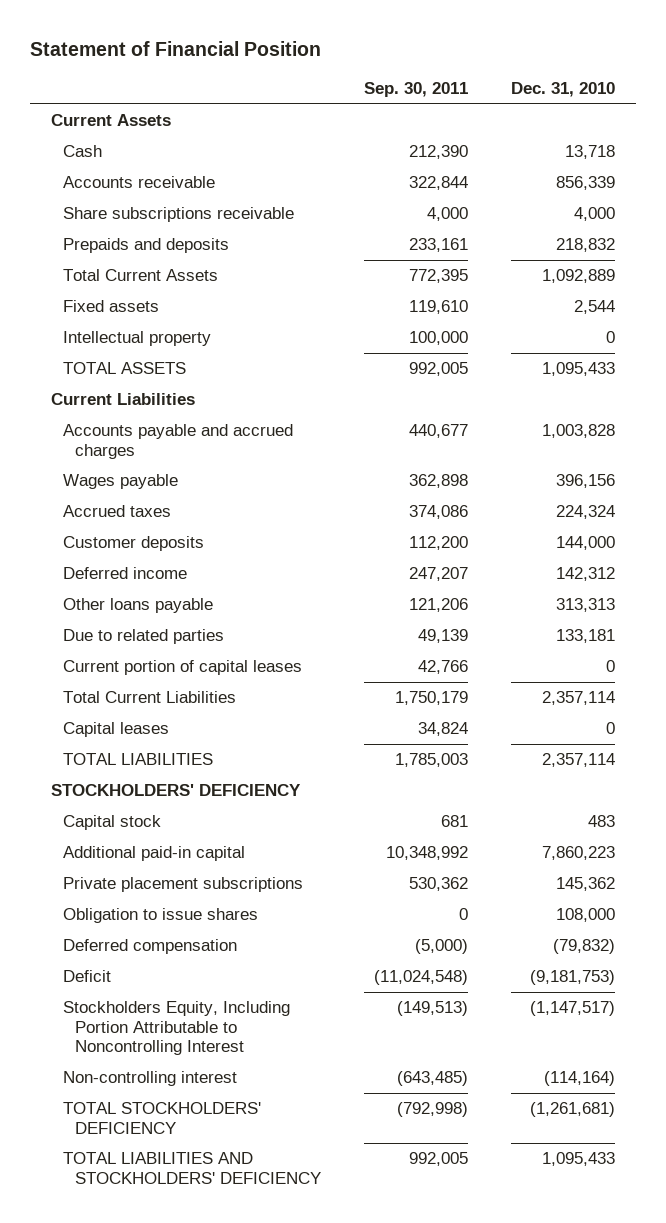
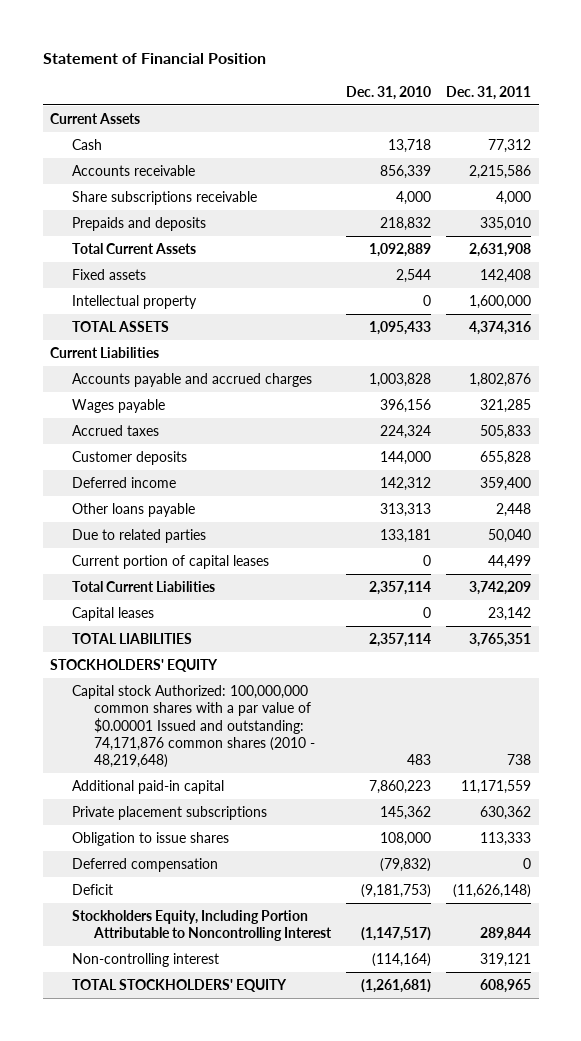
[364,82,469,98] Sep. 30, 2011 -> none
none -> [446,85,532,100] Dec. 31, 2011
[51,784,302,797] STOCKHOLDERS' DEFICIENCY -> [50,659,219,673] STOCKHOLDERS' EQUITY
[63,815,162,831] Capital stock -> [72,685,316,769] Capital stock Authorized: 100,000,000 common shares with a par value of $0.00001 Issued and outstanding: 74,171,876 common shares (2010 - 48,219,648)
[63,1152,322,1184] TOTAL LIABILITIES AND STOCKHOLDERS' DEFICIENCY -> none
[63,1102,262,1134] TOTAL STOCKHOLDERS' DEFICIENCY -> [72,979,288,993] TOTAL STOCKHOLDERS' EQUITY

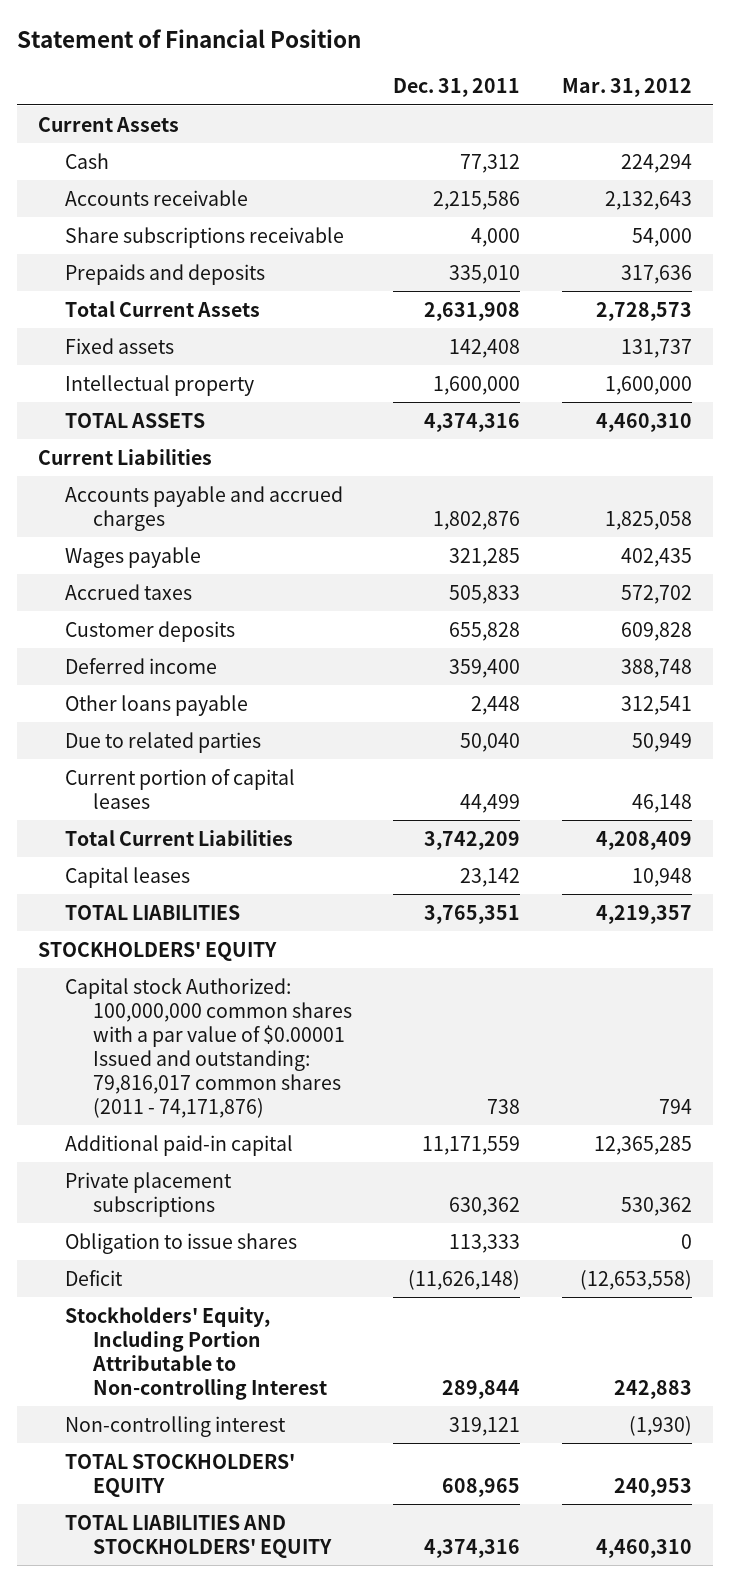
[346,85,432,100] Dec. 31, 2010 -> none
none -> [561,78,692,98] Mar. 31, 2012
[72,685,316,769] Capital stock Authorized: 100,000,000 common shares with a par value of $0.00001 Issued and outstanding: 74,171,876 common shares (2010 - 48,219,648) -> [65,977,352,1118] Capital stock Authorized: 100,000,000 common shares with a par value of $0.00001 Issued and outstanding: 79,816,017 common shares (2011 - 74,171,876)
[72,858,219,873] Deferred compensation -> none
[72,910,333,942] Stockholders Equity, Including Portion Attributable to Noncontrolling Interest -> [65,1306,327,1400] Stockholders' Equity, Including Portion Attributable to Non-controlling Interest
none -> [65,1514,332,1558] TOTAL LIABILITIES AND STOCKHOLDERS' EQUITY

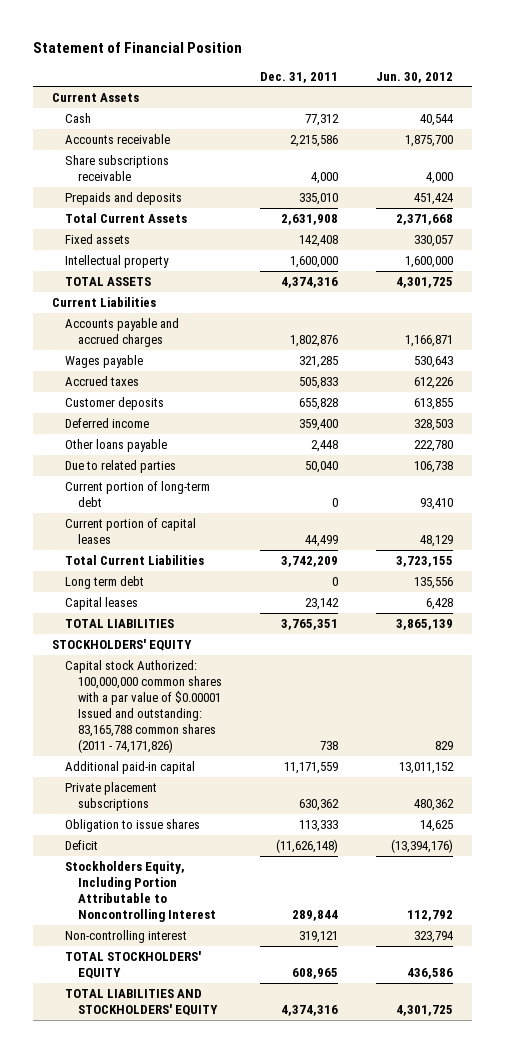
[561,78,692,98] Mar. 31, 2012 -> none
none -> [376,71,454,83] Jun. 30, 2012
none -> [64,481,210,508] Current portion of long-term debt
none -> [64,576,144,590] Long term debt
[65,977,352,1118] Capital stock Authorized: 100,000,000 common shares with a par value of $0.00001 Issued and outstanding: 79,816,017 common shares (2011 - 74,171,876) -> [64,660,222,754] Capital stock Authorized: 100,000,000 common shares with a par value of $0.00001 Issued and outstanding: 83,165,788 common shares (2011 - 74,171,826)
[65,1306,327,1400] Stockholders' Equity, Including Portion Attributable to Non-controlling Interest -> [64,861,216,923] Stockholders Equity, Including Portion Attributable to Noncontrolling Interest

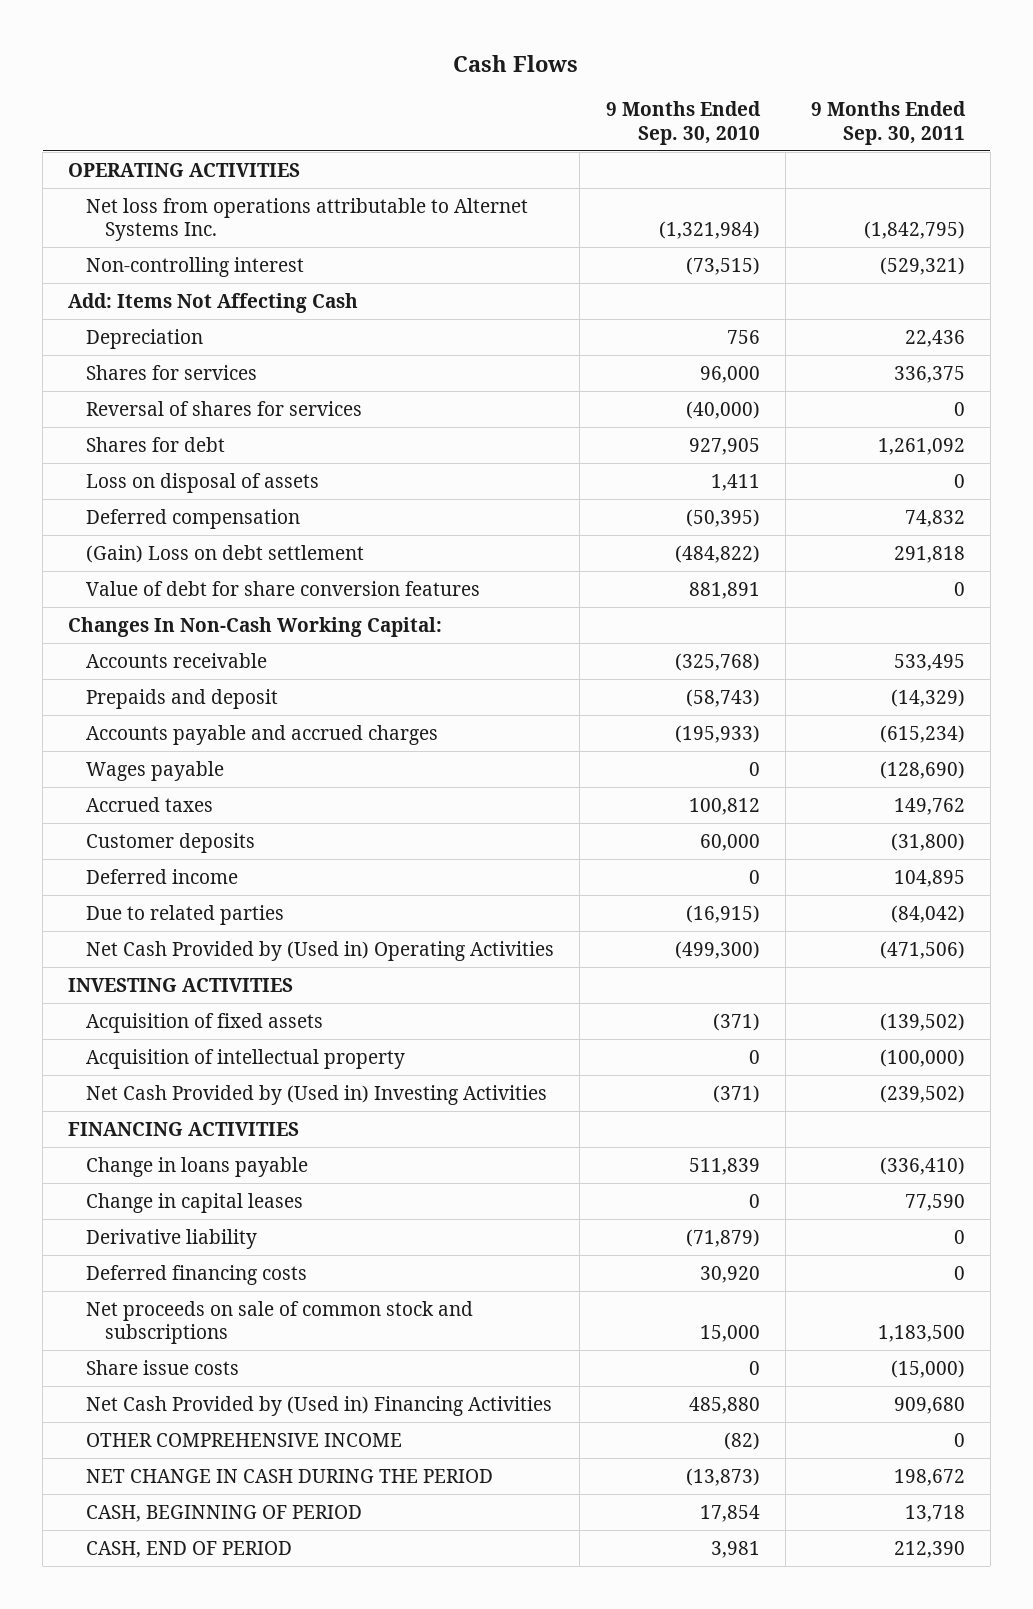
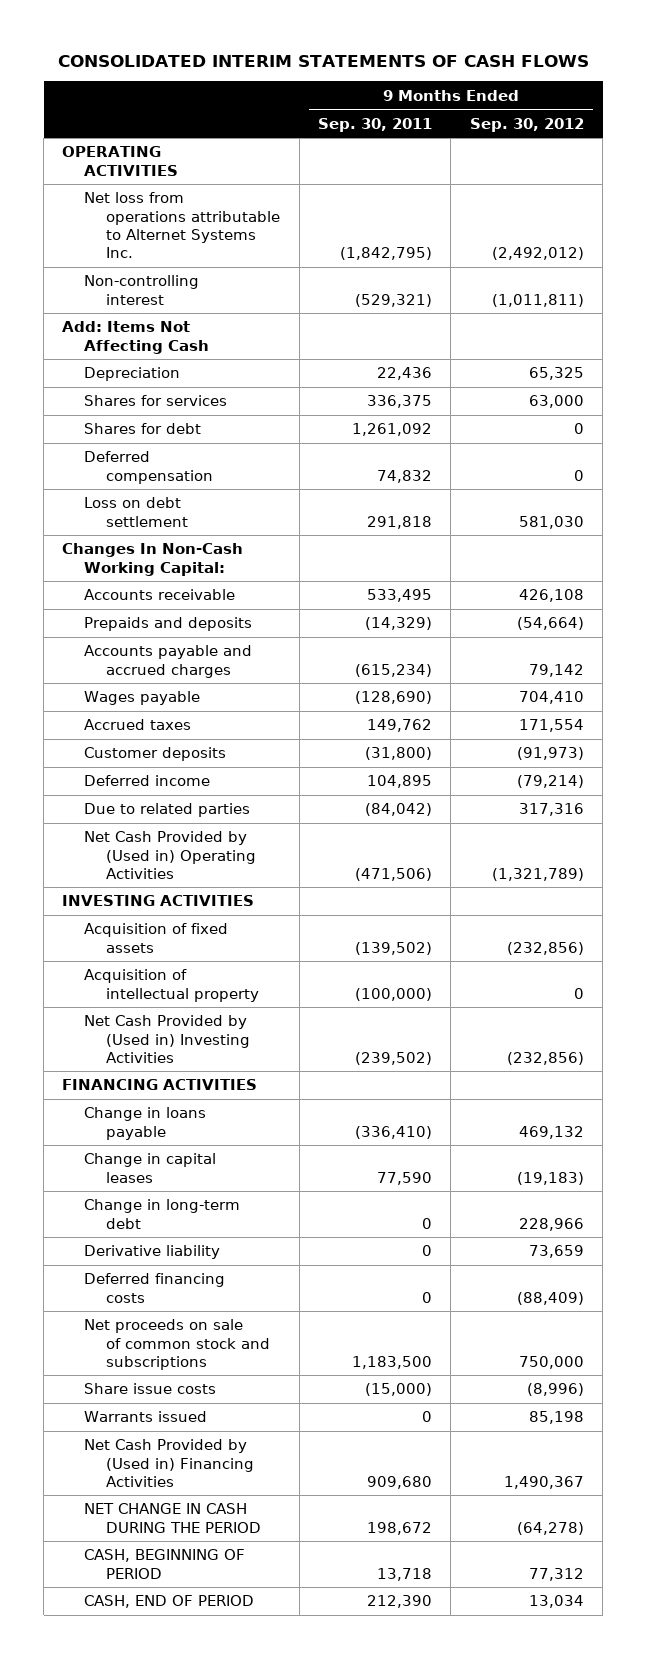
[453,55,579,73] Cash Flows -> [58,54,590,67] CONSOLIDATED INTERIM STATEMENTS OF CASH FLOWS
[605,101,761,145] 9 Months Ended Sep. 30, 2010 -> none
none -> [469,117,584,132] Sep. 30, 2012
[86,400,363,416] Reversal of shares for services -> none
[86,472,320,493] Loss on disposal of assets -> none
[86,580,481,596] Value of debt for share conversion features -> none
[86,544,365,563] (Gain) Loss on debt settlement -> [84,497,189,527] Loss on debt settlement
[86,688,279,709] Prepaids and deposit -> [84,617,253,632] Prepaids and deposits
none -> [84,1199,241,1229] Change in long-term debt
none -> [84,1411,208,1423] Warrants issued
[86,1432,403,1447] OTHER COMPREHENSIVE INCOME -> none

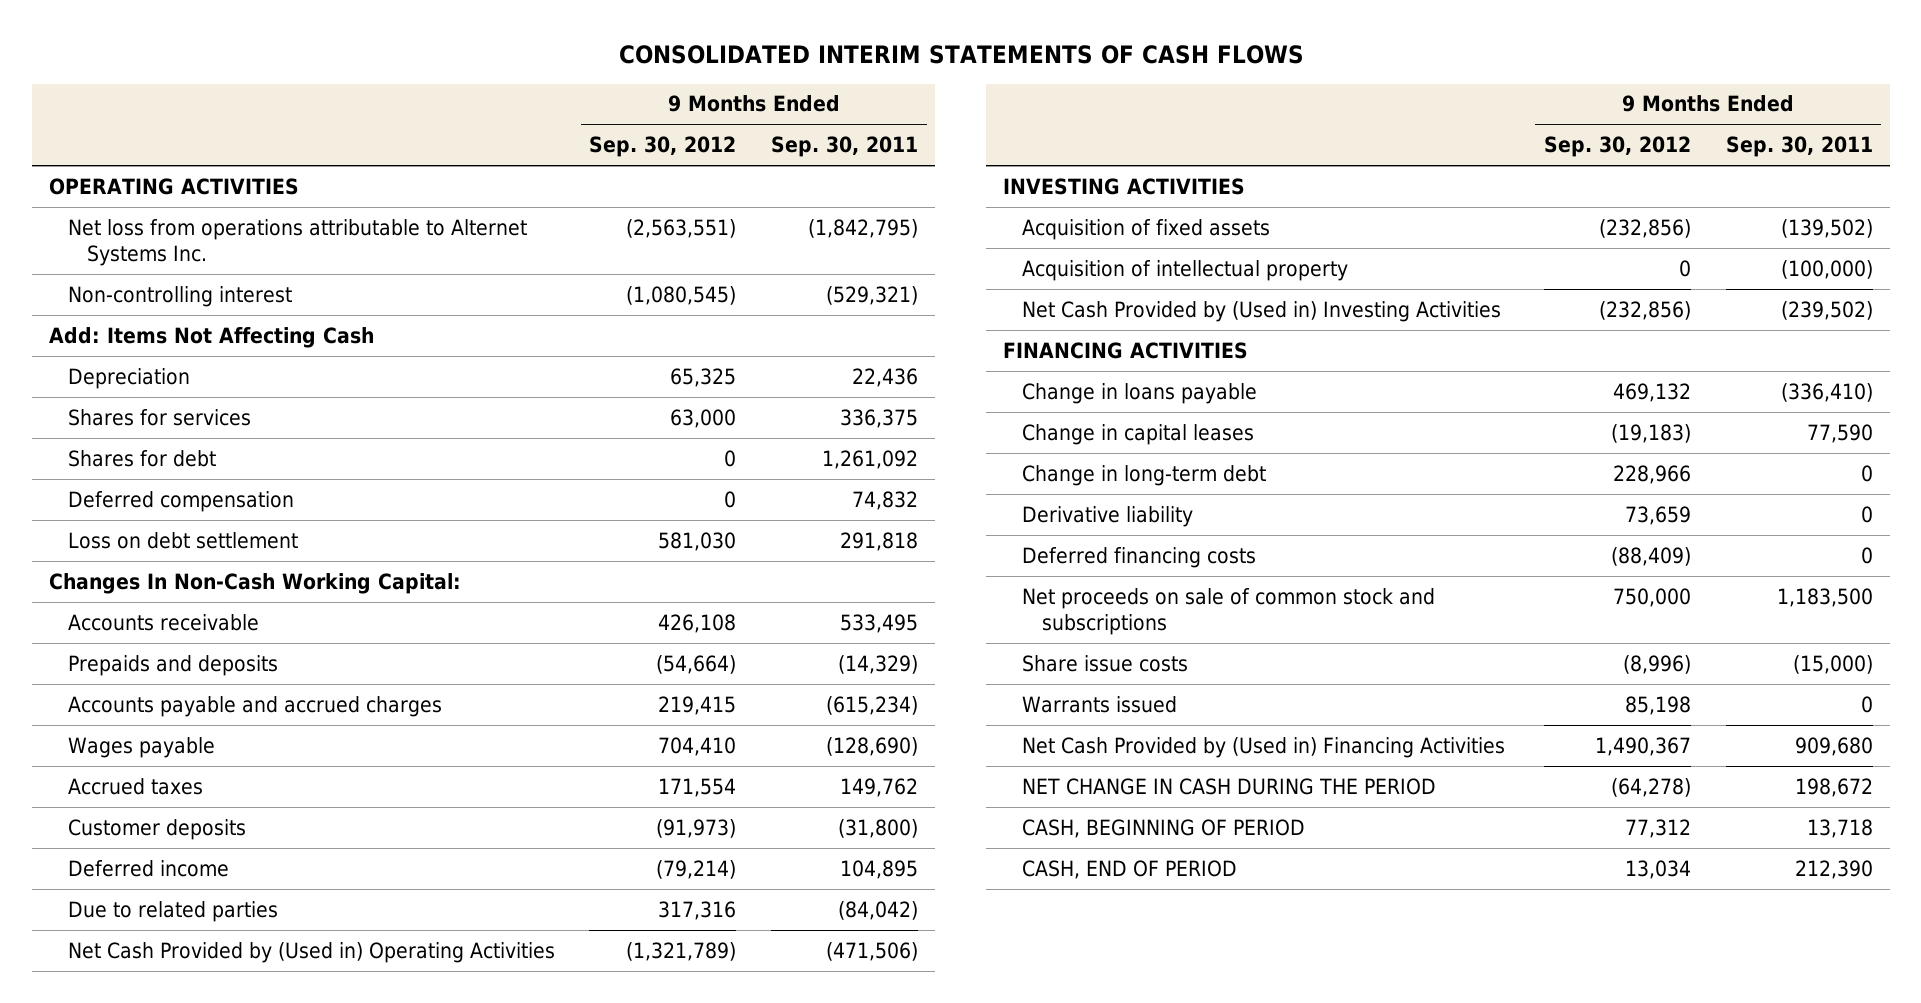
[491,246,584,260] (2,492,012) -> [626,218,737,238] (2,563,551)
[491,293,584,307] (1,011,811) -> [626,285,737,305] (1,080,545)
[528,663,584,677] 79,142 -> [658,695,737,715] 219,415

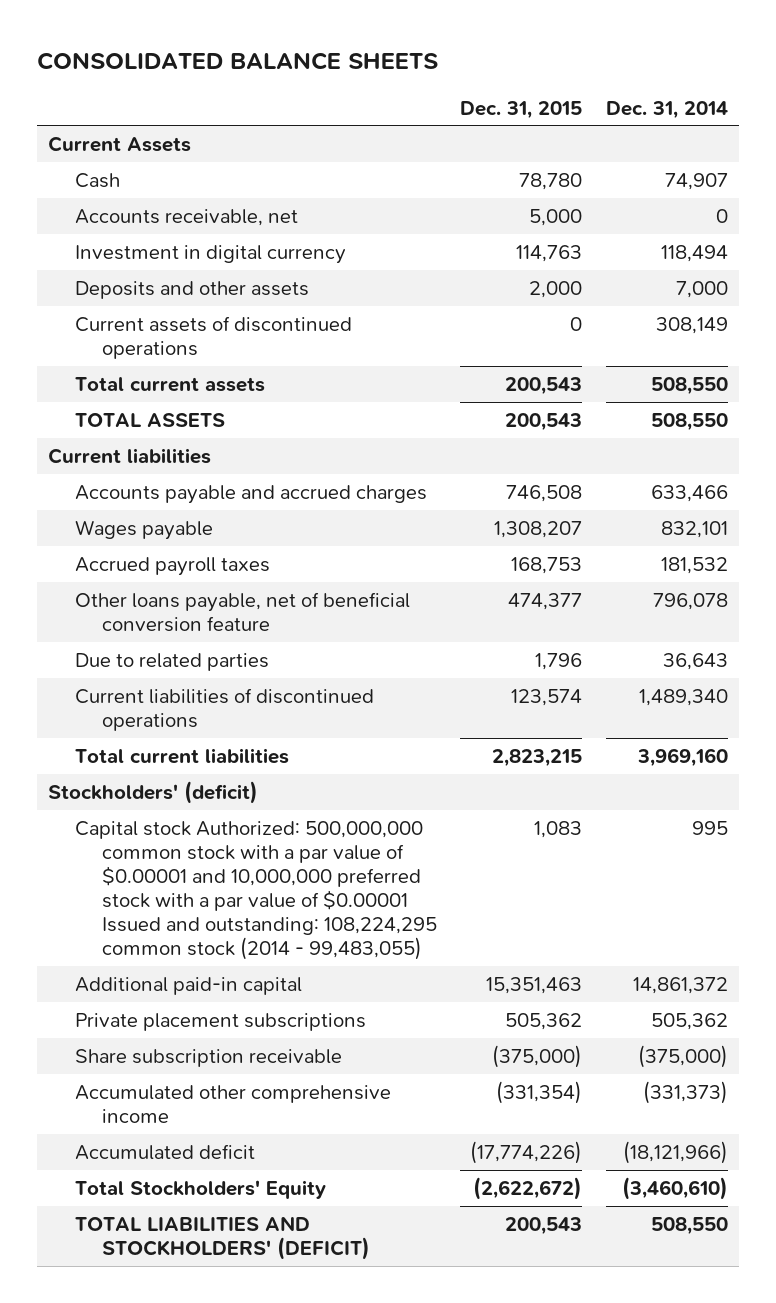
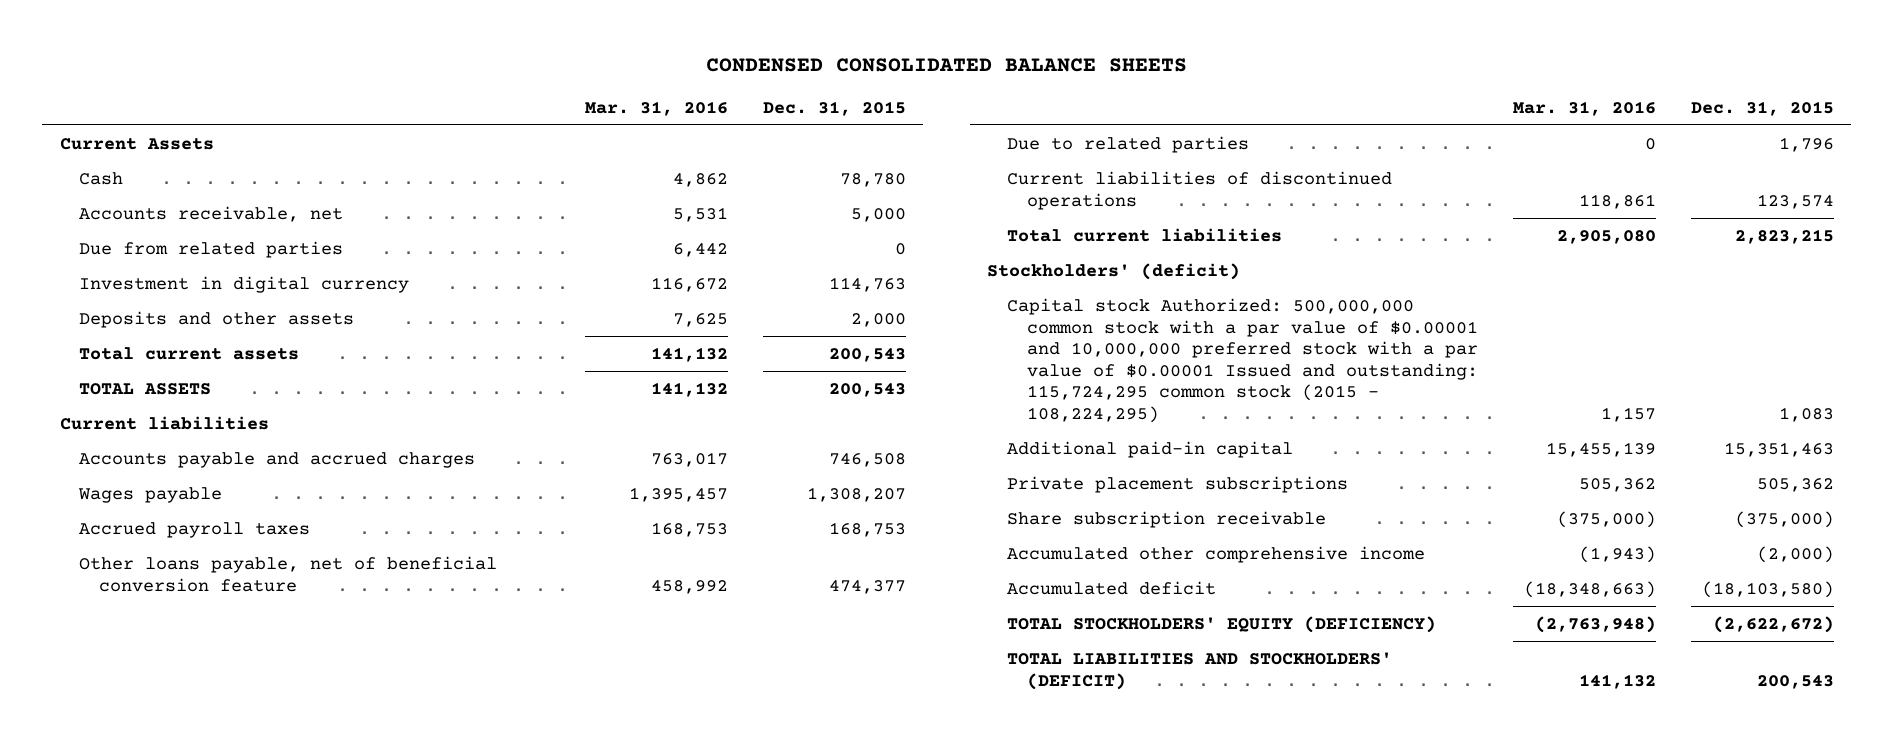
[36,51,438,70] CONSOLIDATED BALANCE SHEETS -> [705,58,1187,73] CONDENSED CONSOLIDATED BALANCE SHEETS
[605,100,728,119] Dec. 31, 2014 -> none
none -> [585,100,729,116] Mar. 31, 2016
none -> [79,240,344,258] Due from related parties
[74,315,352,360] Current assets of discontinued operations -> none
[74,820,437,961] Capital stock Authorized: 500,000,000 common stock with a par value of $0.00001 and 10,000,000 preferred stock with a par value of $0.00001 Issued and outstanding: 108,224,295 common stock (2014 - 99,483,055) -> [1007,297,1478,423] Capital stock Authorized: 500,000,000 common stock with a par value of $0.00001 and 10,000,000 preferred stock with a par value of $0.00001 Issued and outstanding: 115,724,295 common stock (2015 - 108,224,295)
[496,1080,583,1104] (331,354) -> [1756,545,1834,563] (2,000)
[470,1140,583,1164] (17,774,226) -> [1701,580,1834,598] (18,103,580)
[74,1179,326,1199] Total Stockholders' Equity -> [1007,615,1437,633] TOTAL STOCKHOLDERS' EQUITY (DEFICIENCY)

